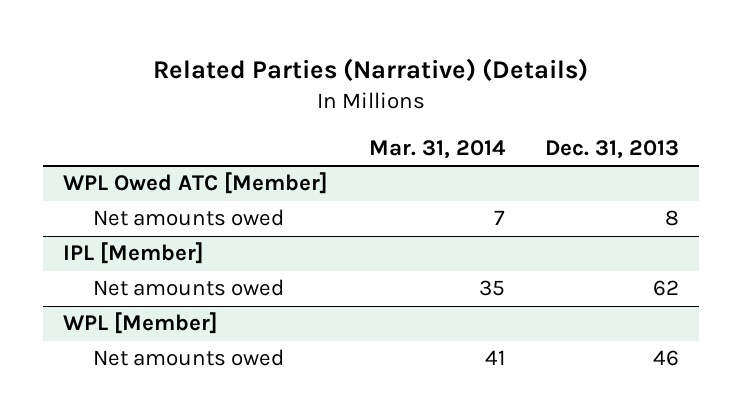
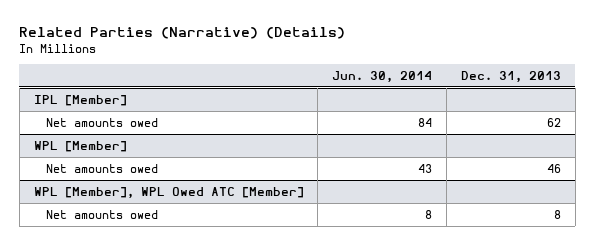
[368,140,506,160] Mar. 31, 2014 -> none
none -> [332,70,433,83] Jun. 30, 2014
[63,172,329,195] WPL Owed ATC [Member] -> none
[93,209,285,227] Net amounts owed -> none
none -> [33,186,304,199] WPL [Member], WPL Owed ATC [Member]
none -> [46,209,159,219] Net amounts owed

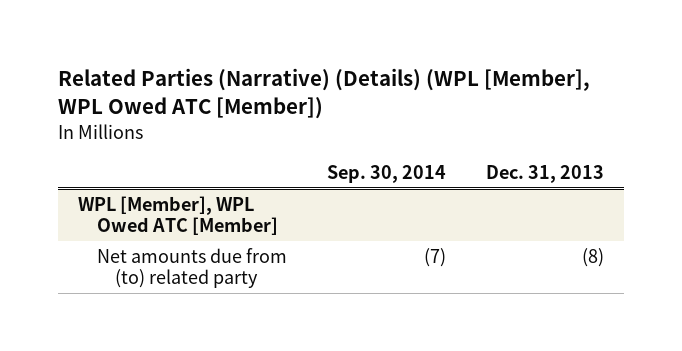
[19,27,346,40] Related Parties (Narrative) (Details) -> [58,68,591,120] Related Parties (Narrative) (Details) (WPL [Member], WPL Owed ATC [Member])
[332,70,433,83] Jun. 30, 2014 -> none
none -> [326,164,446,183] Sep. 30, 2014
[33,94,127,106] IPL [Member] -> none
[46,117,159,127] Net amounts owed -> none
[33,140,127,152] WPL [Member] -> none
[46,163,159,173] Net amounts owed -> none
[46,209,159,219] Net amounts owed -> [96,248,287,289] Net amounts due from (to) related party
[553,209,561,219] 8 -> [581,248,604,268] (8)

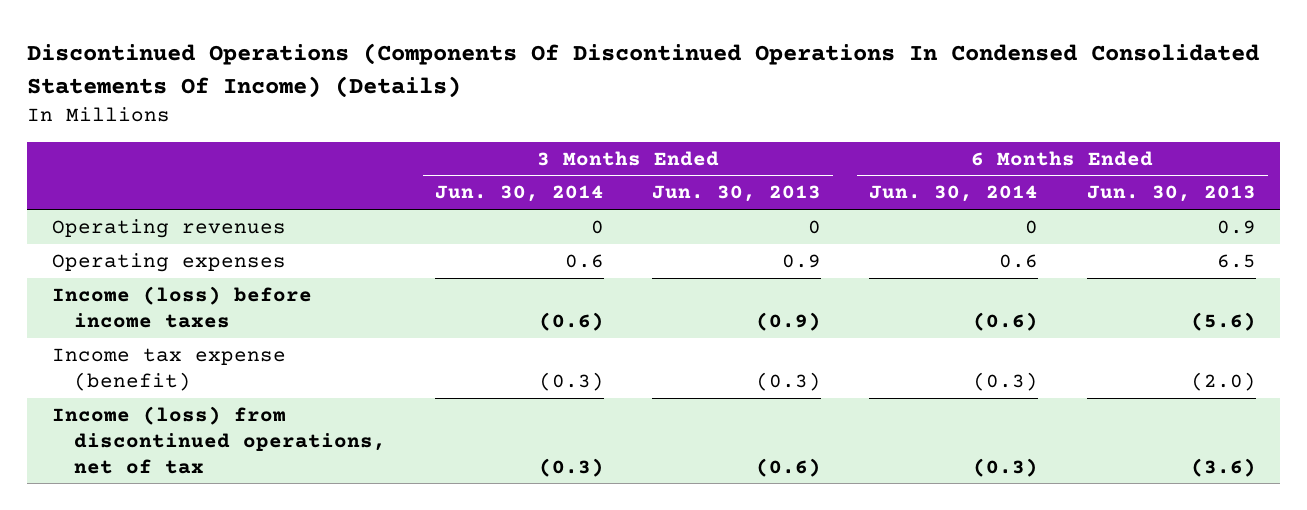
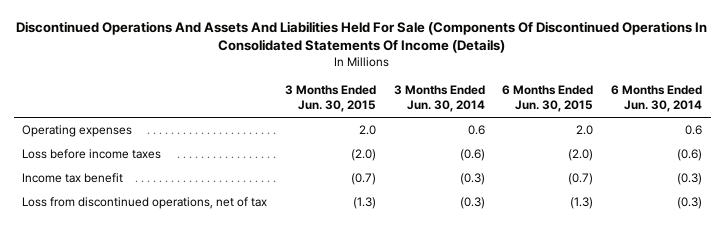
[27,42,1260,98] Discontinued Operations (Components Of Discontinued Operations In Condensed Consolidated Statements Of Income) (Details) -> [16,20,708,54] Discontinued Operations And Assets And Liabilities Held For Sale (Components Of Discontinued Operations In Consolidated Statements Of Income (Details)
[651,185,821,203] Jun. 30, 2013 -> none
[1086,185,1256,203] Jun. 30, 2013 -> none
none -> [284,85,376,113] 3 Months Ended Jun. 30, 2015
none -> [502,85,594,113] 6 Months Ended Jun. 30, 2015
[51,218,286,238] Operating revenues -> none
[51,285,312,328] Income (loss) before income taxes -> [22,149,162,160] Loss before income taxes
[51,347,286,391] Income tax expense (benefit) -> [22,173,124,184] Income tax benefit
[51,405,387,474] Income (loss) from discontinued operations, net of tax -> [22,197,268,210] Loss from discontinued operations, net of tax

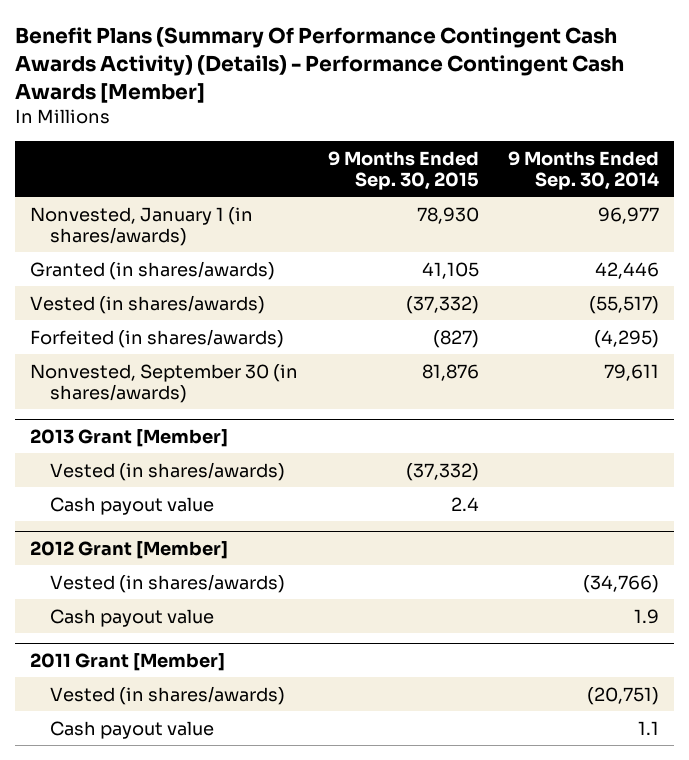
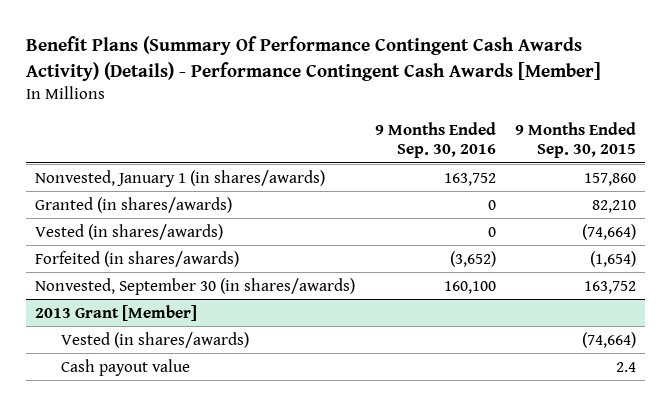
[508,150,660,190] 9 Months Ended Sep. 30, 2014 -> none
none -> [374,121,496,159] 9 Months Ended Sep. 30, 2016
[416,206,479,224] 78,930 -> [583,172,636,186] 157,860
[421,261,479,279] 41,105 -> [591,199,636,213] 82,210
[405,295,479,314] (37,332) -> [581,223,636,240] (74,664)
[432,329,479,348] (827) -> [589,250,636,267] (1,654)
[421,363,479,381] 81,876 -> [583,280,636,294] 163,752
[405,462,479,481] (37,332) -> [581,331,636,348] (74,664)
[29,541,228,560] 2012 Grant [Member] -> none
[50,573,286,593] Vested (in shares/awards) -> none
[50,608,215,627] Cash payout value -> none
[29,653,225,672] 2011 Grant [Member] -> none
[50,685,286,705] Vested (in shares/awards) -> none
[50,720,215,739] Cash payout value -> none

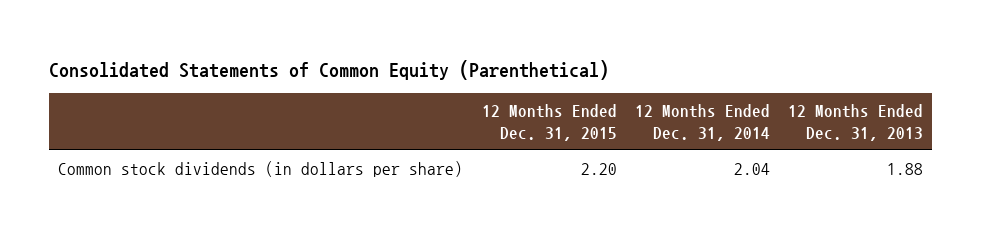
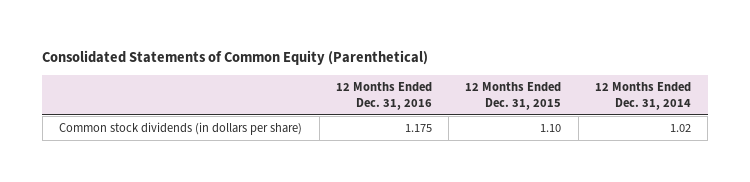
[787,103,923,141] 12 Months Ended Dec. 31, 2013 -> none
none -> [335,82,432,110] 12 Months Ended Dec. 31, 2016
[580,162,617,175] 2.20 -> [540,124,562,133] 1.10
[733,162,770,175] 2.04 -> [669,124,691,133] 1.02

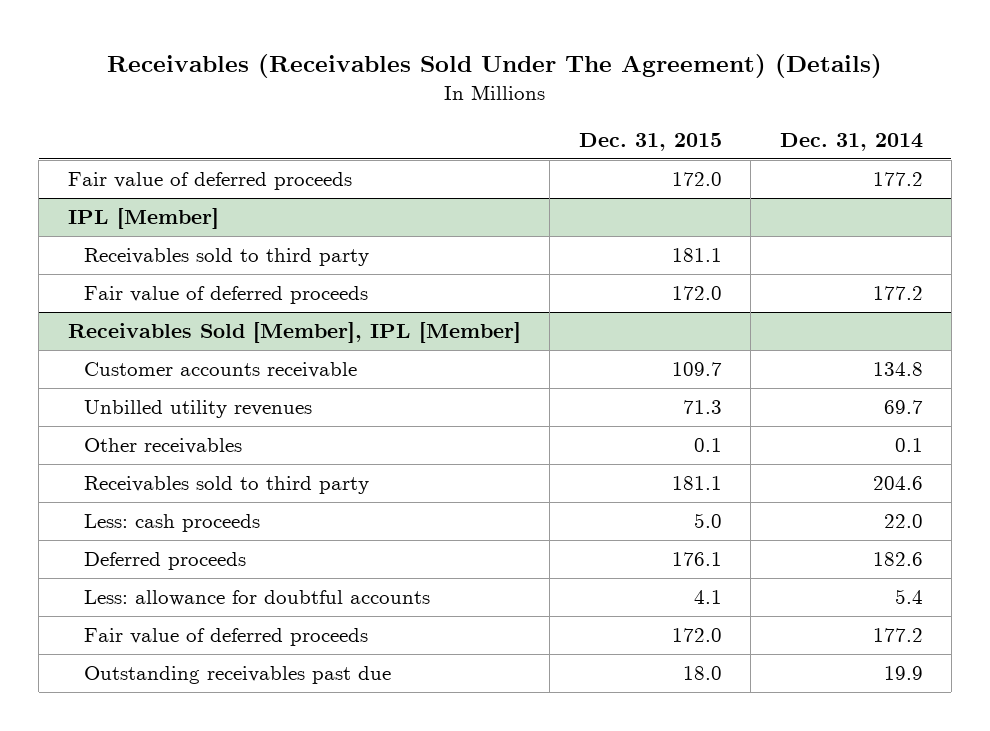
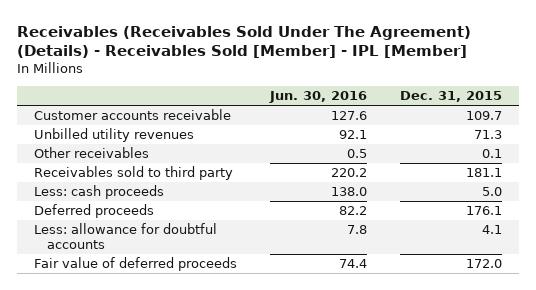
[107,53,883,78] Receivables (Receivables Sold Under The Agreement) (Details) -> [17,25,472,59] Receivables (Receivables Sold Under The Agreement) (Details) - Receivables Sold [Member] - IPL [Member]
[779,133,923,152] Dec. 31, 2014 -> none
none -> [269,90,368,103] Jun. 30, 2016
[67,172,352,191] Fair value of deferred proceeds -> none
[67,208,219,230] IPL [Member] -> none
[84,248,370,267] Receivables sold to third party -> none
[84,286,369,305] Fair value of deferred proceeds -> none
[67,322,521,344] Receivables Sold [Member], IPL [Member] -> none
[84,666,392,685] Outstanding receivables past due -> none

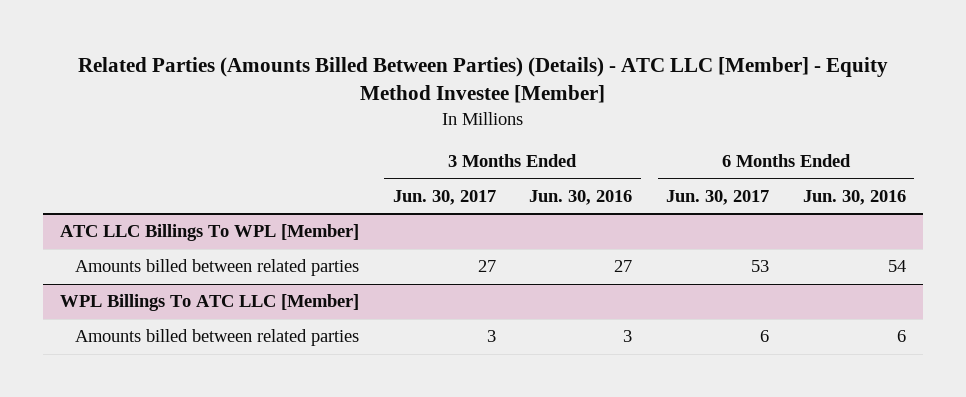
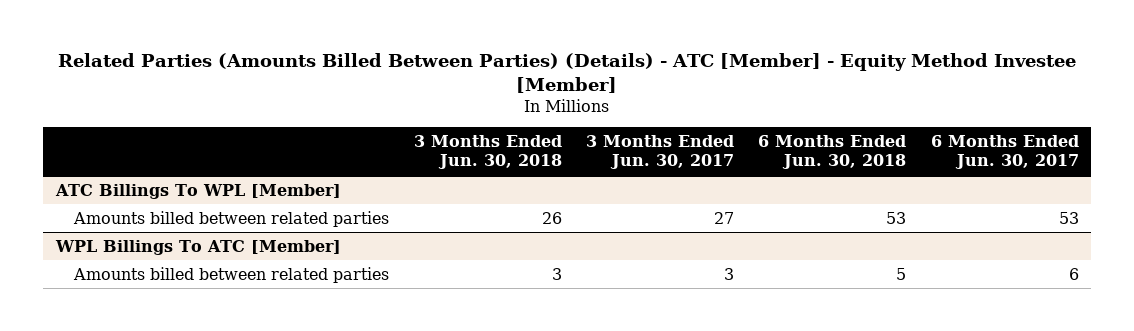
[77,56,888,104] Related Parties (Amounts Billed Between Parties) (Details) - ATC LLC [Member] - Equity Method Investee [Member] -> [58,53,1077,94] Related Parties (Amounts Billed Between Parties) (Details) - ATC [Member] - Equity Method Investee [Member]
[529,189,633,205] Jun. 30, 2016 -> none
[802,189,906,205] Jun. 30, 2016 -> none
none -> [413,134,562,170] 3 Months Ended Jun. 30, 2018
none -> [758,134,907,170] 6 Months Ended Jun. 30, 2018
[59,224,359,242] ATC LLC Billings To WPL [Member] -> [54,183,341,199] ATC Billings To WPL [Member]
[59,294,359,312] WPL Billings To ATC LLC [Member] -> [54,239,341,255] WPL Billings To ATC [Member]

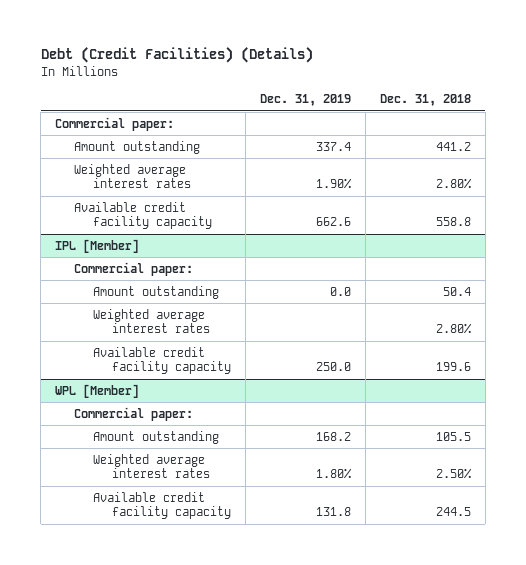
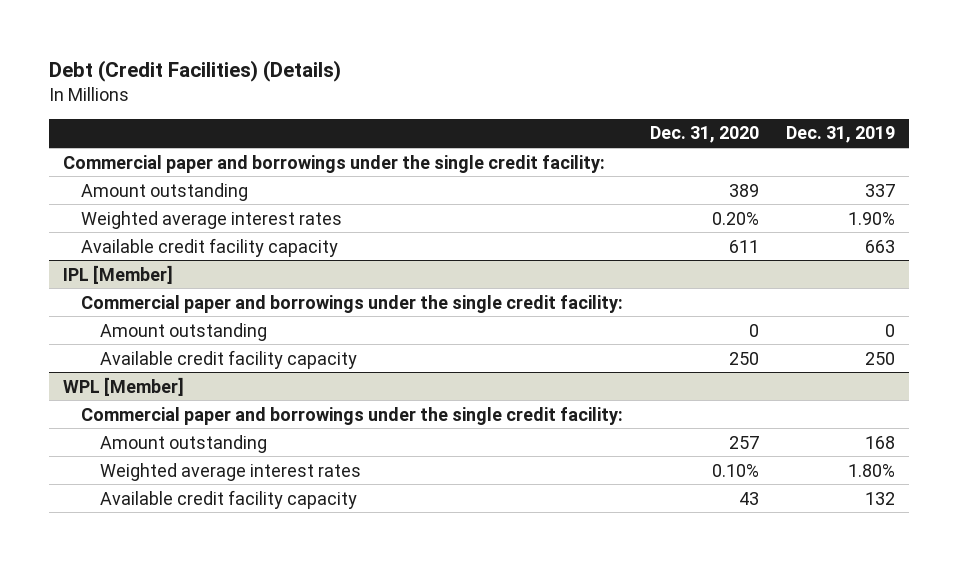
[379,94,471,107] Dec. 31, 2018 -> none
none -> [650,126,760,144] Dec. 31, 2020
[55,116,175,131] Commercial paper: -> [62,154,605,173] Commercial paper and borrowings under the single credit facility:
[315,141,351,151] 337.4 -> [865,183,896,197] 337
[315,217,351,227] 662.6 -> [865,239,896,253] 663
[92,308,210,334] Weighted average interest rates -> none
[73,261,193,276] Commercial paper: -> [81,294,624,313] Commercial paper and borrowings under the single credit facility:
[329,286,351,296] 0.0 -> [885,323,896,337] 0
[315,362,351,372] 250.0 -> [865,351,896,365] 250
[73,406,193,421] Commercial paper: -> [81,406,624,425] Commercial paper and borrowings under the single credit facility:
[315,431,351,441] 168.2 -> [865,435,896,449] 168
[315,507,351,517] 131.8 -> [865,491,896,505] 132

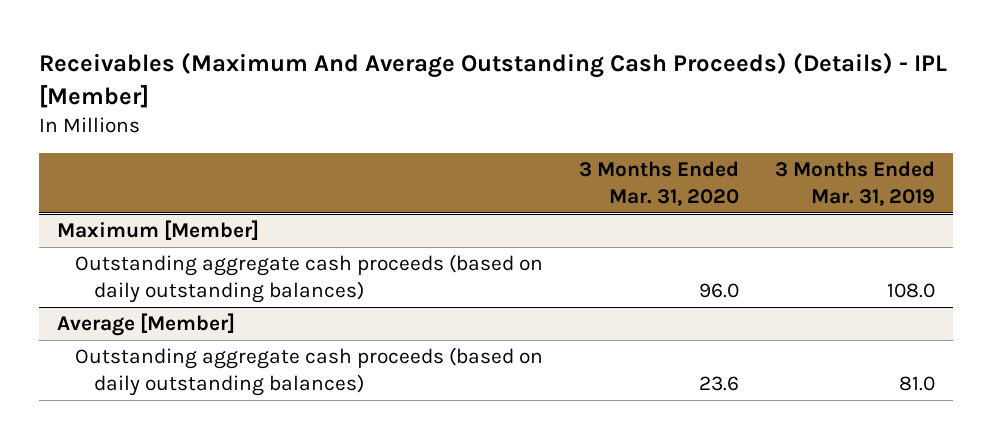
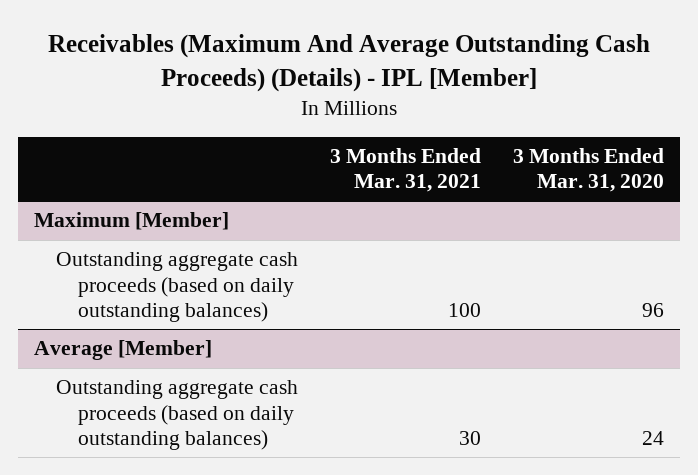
[775,161,936,206] 3 Months Ended Mar. 31, 2019 -> none
none -> [330,147,482,193] 3 Months Ended Mar. 31, 2021
[699,282,740,298] 96.0 -> [641,302,664,317] 96
[699,375,740,391] 23.6 -> [641,430,664,445] 24

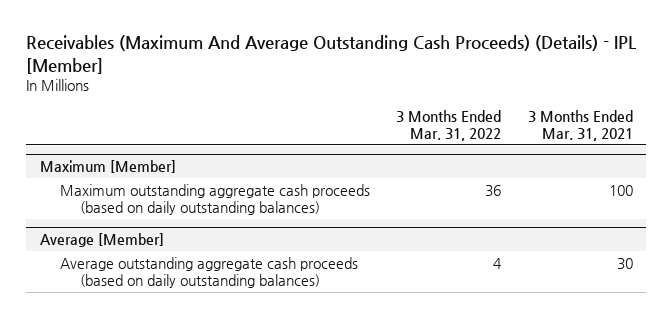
[512,147,664,193] 3 Months Ended Mar. 31, 2020 -> none
none -> [396,109,502,142] 3 Months Ended Mar. 31, 2022
[56,252,299,322] Outstanding aggregate cash proceeds (based on daily outstanding balances) -> [59,183,370,216] Maximum outstanding aggregate cash proceeds (based on daily outstanding balances)
[56,380,299,450] Outstanding aggregate cash proceeds (based on daily outstanding balances) -> [59,256,358,289] Average outstanding aggregate cash proceeds (based on daily outstanding balances)

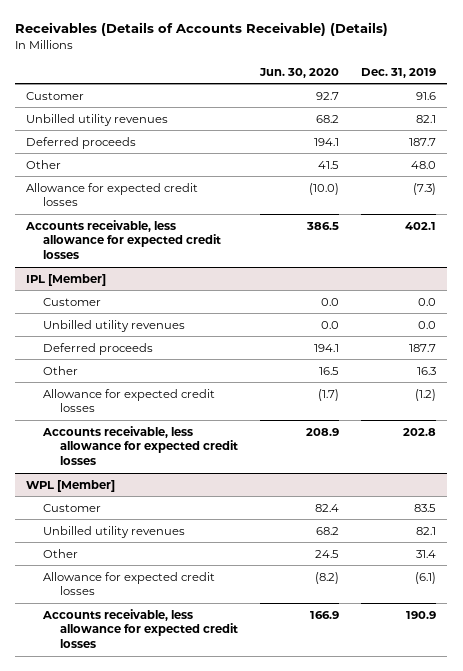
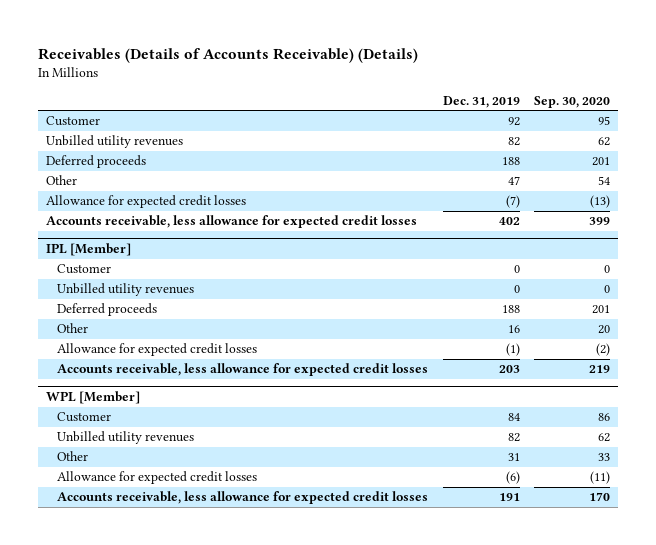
[259,67,340,78] Jun. 30, 2020 -> none
none -> [534,95,611,108] Sep. 30, 2020
[416,91,437,100] 91.6 -> [507,117,520,127] 92
[416,114,437,123] 82.1 -> [507,137,520,147] 82
[409,137,437,146] 187.7 -> [501,157,520,166] 188
[411,160,437,169] 48.0 -> [507,176,520,186] 47
[413,182,437,195] (7.3) -> [505,195,520,209] (7)
[405,221,437,230] 402.1 -> [498,217,520,226] 402
[418,297,437,306] 0.0 -> [513,265,520,274] 0
[418,320,437,329] 0.0 -> [513,285,520,294] 0
[409,343,437,352] 187.7 -> [501,305,520,314] 188
[417,366,437,375] 16.3 -> [507,325,520,334] 16
[415,388,437,401] (1.2) -> [505,343,520,357] (1)
[403,427,437,436] 202.8 -> [498,365,520,374] 203
[414,503,437,512] 83.5 -> [507,413,520,422] 84
[416,526,437,535] 82.1 -> [507,433,520,443] 82
[416,549,437,558] 31.4 -> [507,453,520,462] 31
[415,571,437,584] (6.1) -> [505,471,520,485] (6)
[406,610,437,619] 190.9 -> [498,493,520,502] 191

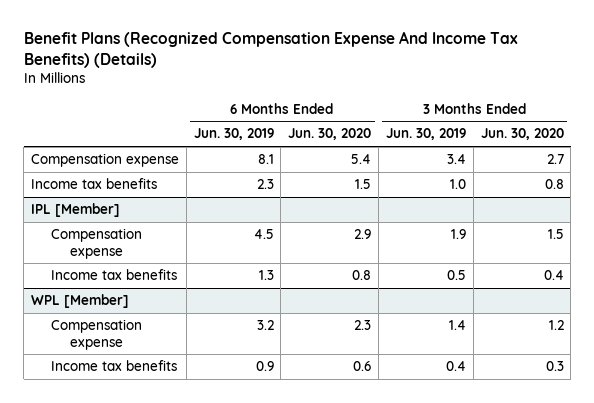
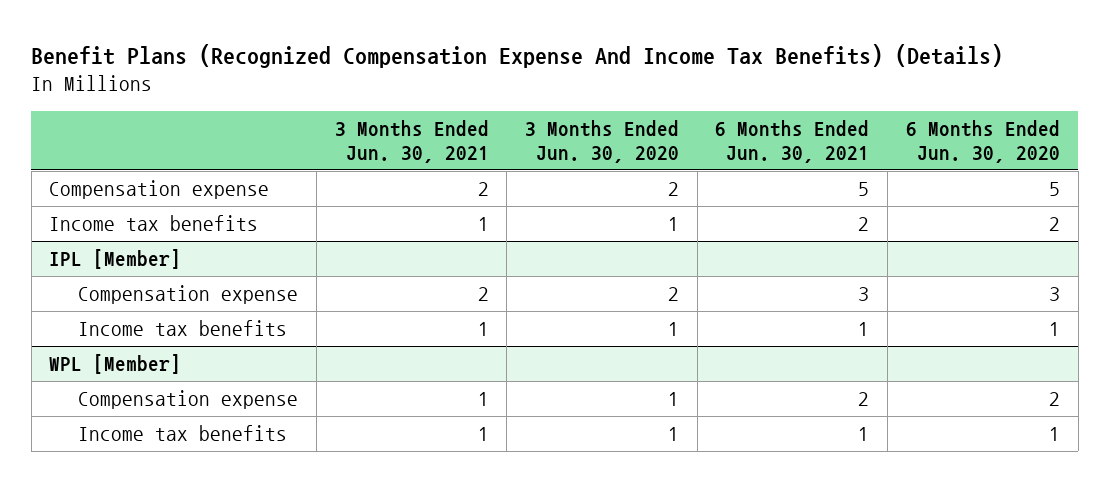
[193,128,274,141] Jun. 30, 2019 -> none
[385,128,466,141] Jun. 30, 2019 -> none
none -> [334,119,489,164] 3 Months Ended Jun. 30, 2021
none -> [715,119,870,164] 6 Months Ended Jun. 30, 2021
[351,154,372,165] 5.4 -> [1048,181,1060,196] 5
[546,154,564,165] 2.7 -> [668,181,680,196] 2
[355,179,372,190] 1.5 -> [1048,216,1060,231] 2
[544,179,564,190] 0.8 -> [668,216,680,231] 1
[354,229,372,240] 2.9 -> [1048,286,1060,301] 3
[547,229,564,240] 1.5 -> [668,286,680,301] 2
[352,270,372,281] 0.8 -> [1048,321,1060,336] 1
[543,270,564,281] 0.4 -> [668,321,680,336] 1
[354,320,372,331] 2.3 -> [1048,391,1060,406] 2
[548,320,564,331] 1.2 -> [668,391,680,406] 1
[353,361,372,372] 0.6 -> [1048,426,1060,441] 1
[545,361,564,372] 0.3 -> [668,426,680,441] 1

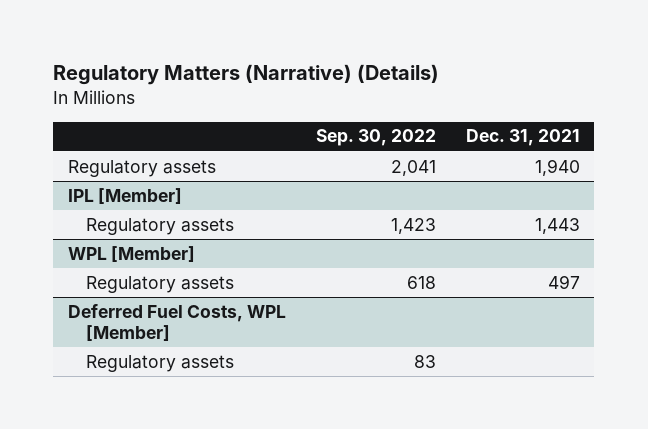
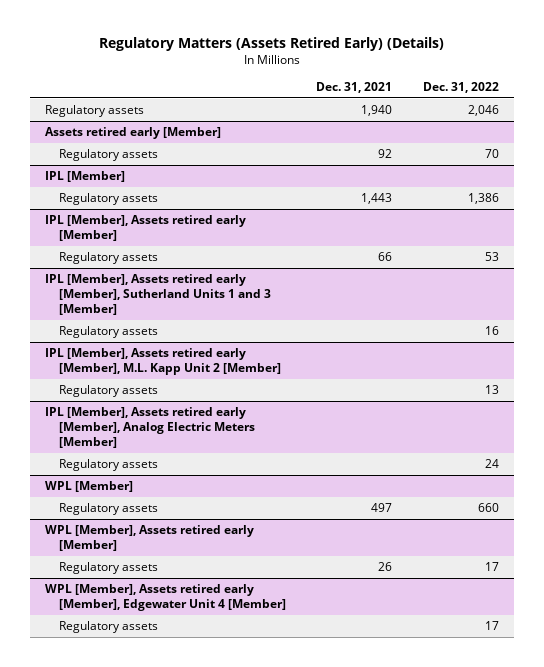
[53,64,440,86] Regulatory Matters (Narrative) (Details) -> [98,37,444,52] Regulatory Matters (Assets Retired Early) (Details)
[315,129,436,147] Sep. 30, 2022 -> none
none -> [422,81,499,93] Dec. 31, 2022
none -> [44,127,221,140] Assets retired early [Member]
none -> [59,149,159,162] Regulatory assets
none -> [44,215,246,242] IPL [Member], Assets retired early [Member]
none -> [59,252,159,265] Regulatory assets
none -> [44,274,272,316] IPL [Member], Assets retired early [Member], Sutherland Units 1 and 3 [Member]
none -> [59,326,159,339] Regulatory assets
none -> [44,348,282,376] IPL [Member], Assets retired early [Member], M.L. Kapp Unit 2 [Member]
none -> [59,385,159,398] Regulatory assets
none -> [44,407,256,449] IPL [Member], Assets retired early [Member], Analog Electric Meters [Member]
none -> [59,459,159,472] Regulatory assets
[68,303,287,341] Deferred Fuel Costs, WPL [Member] -> none
none -> [44,525,254,552] WPL [Member], Assets retired early [Member]
none -> [59,562,159,575] Regulatory assets
none -> [44,584,287,612] WPL [Member], Assets retired early [Member], Edgewater Unit 4 [Member]

